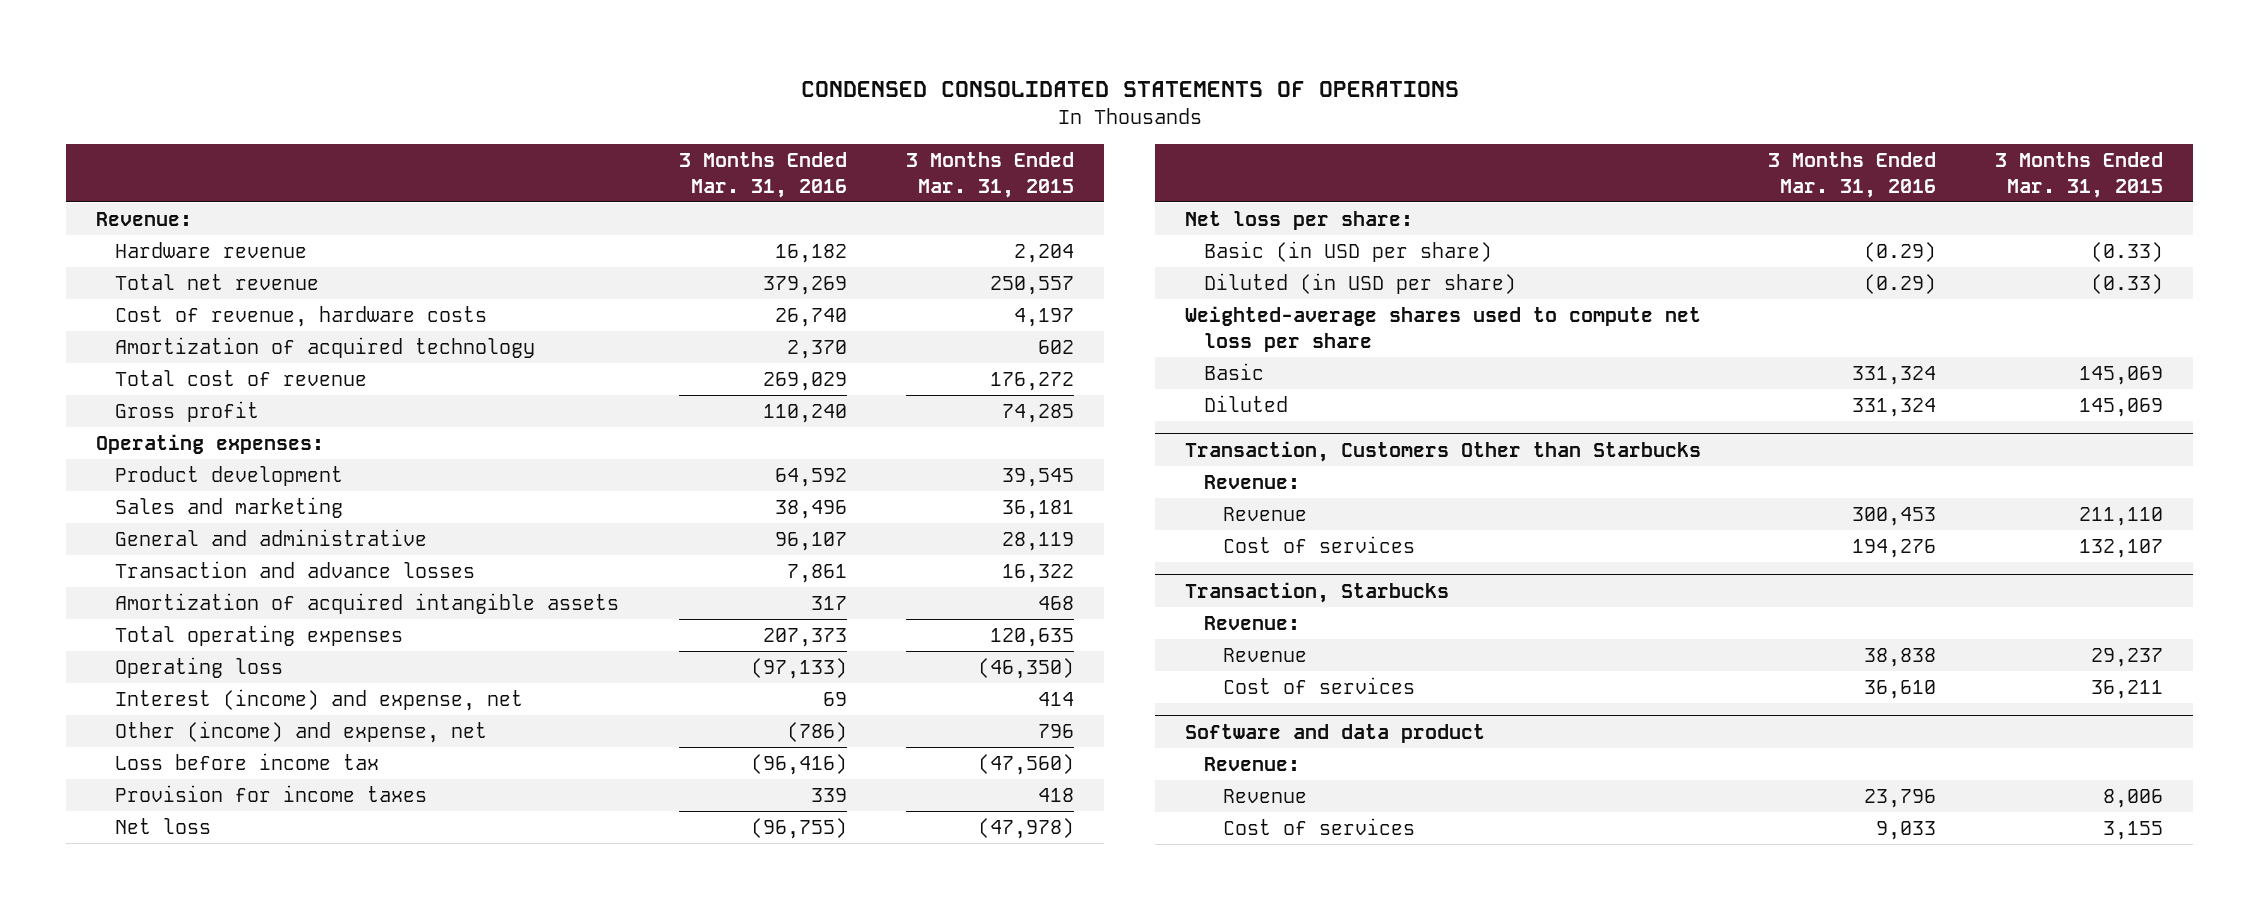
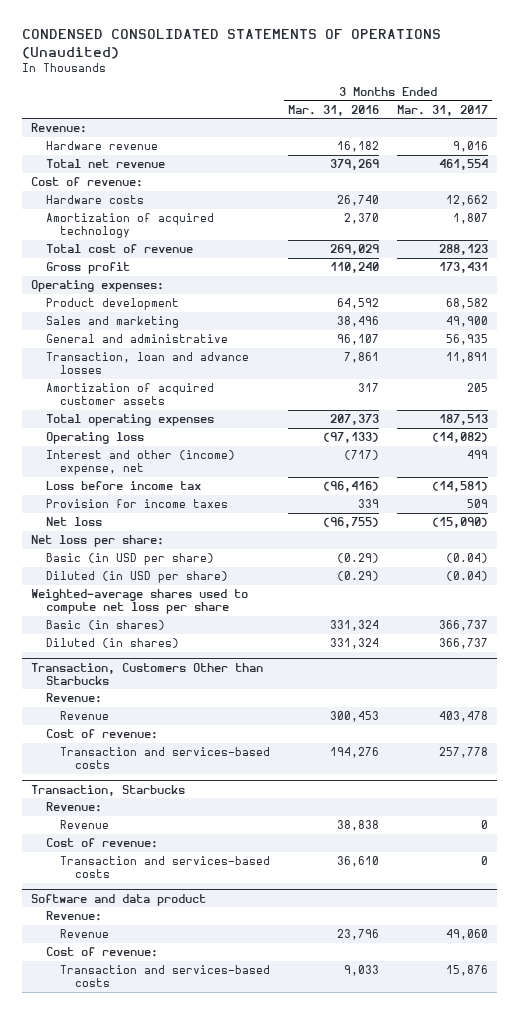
[800,80,1459,97] CONDENSED CONSOLIDATED STATEMENTS OF OPERATIONS -> [22,29,442,59] CONDENSED CONSOLIDATED STATEMENTS OF OPERATIONS (Unaudited)
[906,152,1075,198] 3 Months Ended Mar. 31, 2015 -> none
none -> [396,104,488,116] Mar. 31, 2017
none -> [31,177,144,188] Cost of revenue:
[114,306,487,328] Cost of revenue, hardware costs -> [45,195,144,205] Hardware costs
[114,561,475,579] Transaction and advance losses -> [45,352,249,375] Transaction, loan and advance losses
[114,593,619,615] Amortization of acquired intangible assets -> [45,383,214,406] Amortization of acquired customer assets
[114,721,487,744] Other (income) and expense, net -> none
[114,689,523,712] Interest (income) and expense, net -> [45,450,235,476] Interest and other (income) expense, net
[822,692,847,707] 69 -> [344,450,380,461] (717)
[1203,363,1264,381] Basic -> [45,620,165,631] Basic (in shares)
[1203,395,1288,413] Diluted -> [45,638,179,649] Diluted (in shares)
none -> [45,729,158,740] Cost of revenue:
[1222,536,1415,554] Cost of services -> [60,747,271,770] Transaction and services-based costs
none -> [45,838,158,849] Cost of revenue:
[1222,677,1415,695] Cost of services -> [60,856,271,879] Transaction and services-based costs
none -> [45,947,158,958] Cost of revenue:
[1222,818,1415,836] Cost of services -> [60,965,271,988] Transaction and services-based costs

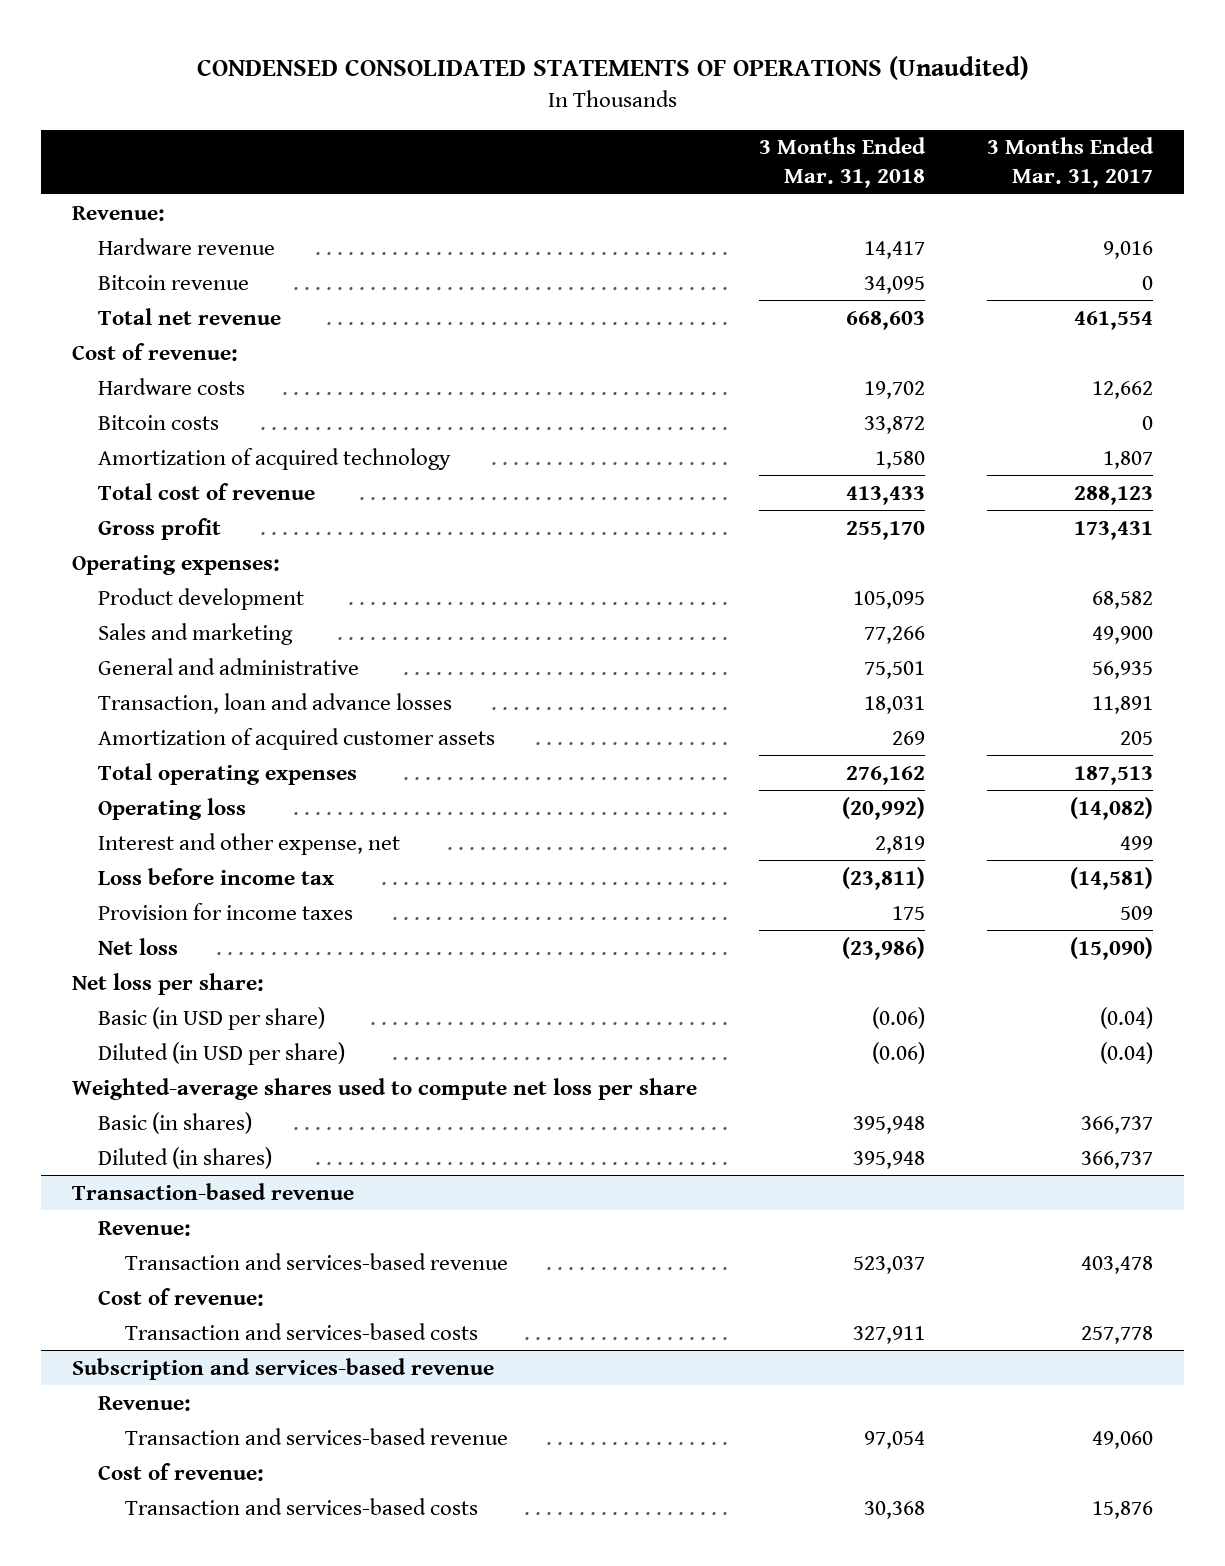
[288,104,380,116] Mar. 31, 2016 -> none
none -> [759,137,927,189] 3 Months Ended Mar. 31, 2018
none -> [98,274,250,290] Bitcoin revenue
none -> [98,414,220,430] Bitcoin costs
[45,450,235,476] Interest and other (income) expense, net -> [98,832,401,855] Interest and other expense, net
[31,662,264,685] Transaction, Customers Other than Starbucks -> none
none -> [72,1182,355,1200] Transaction-based revenue
[60,711,110,721] Revenue -> [124,1252,508,1270] Transaction and services-based revenue
[31,784,186,796] Transaction, Starbucks -> none
[45,802,102,813] Revenue: -> none
[60,820,110,830] Revenue -> none
[45,838,158,849] Cost of revenue: -> none
[60,856,271,879] Transaction and services-based costs -> none
[31,893,207,906] Software and data product -> [72,1357,495,1380] Subscription and services-based revenue
[60,929,110,939] Revenue -> [124,1427,508,1445] Transaction and services-based revenue

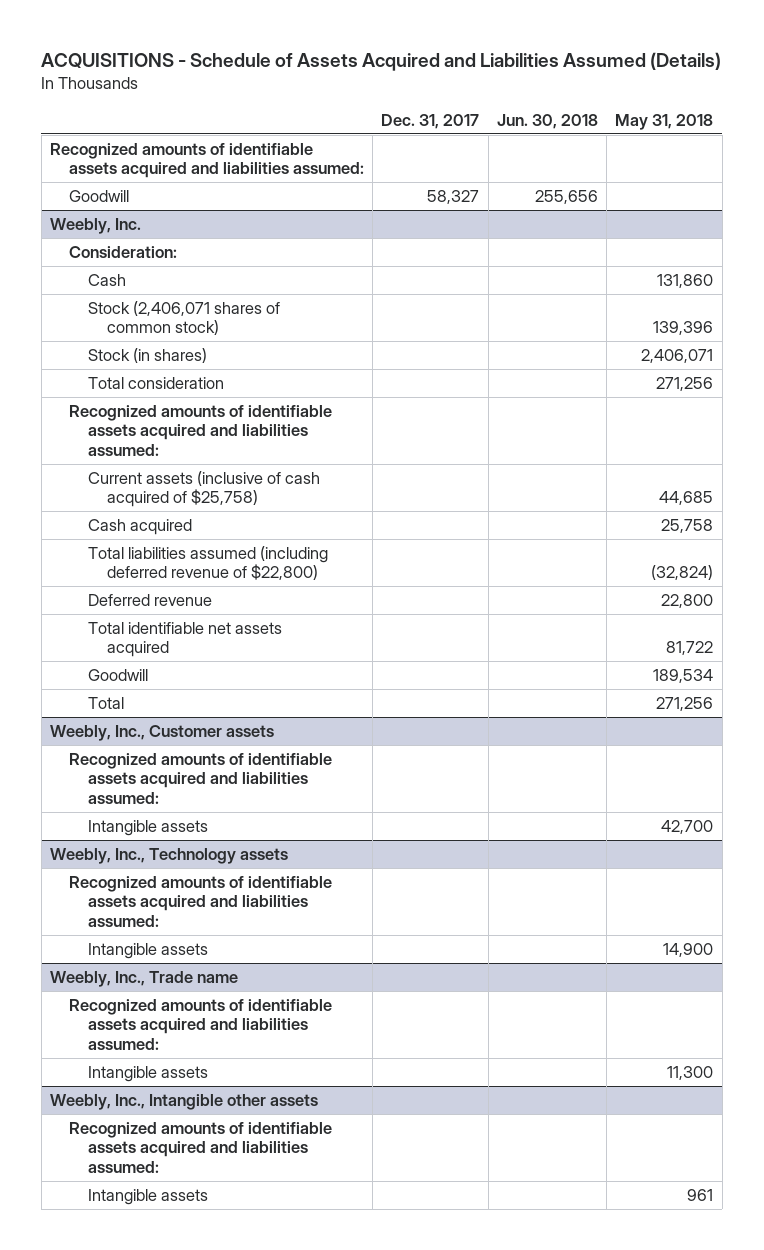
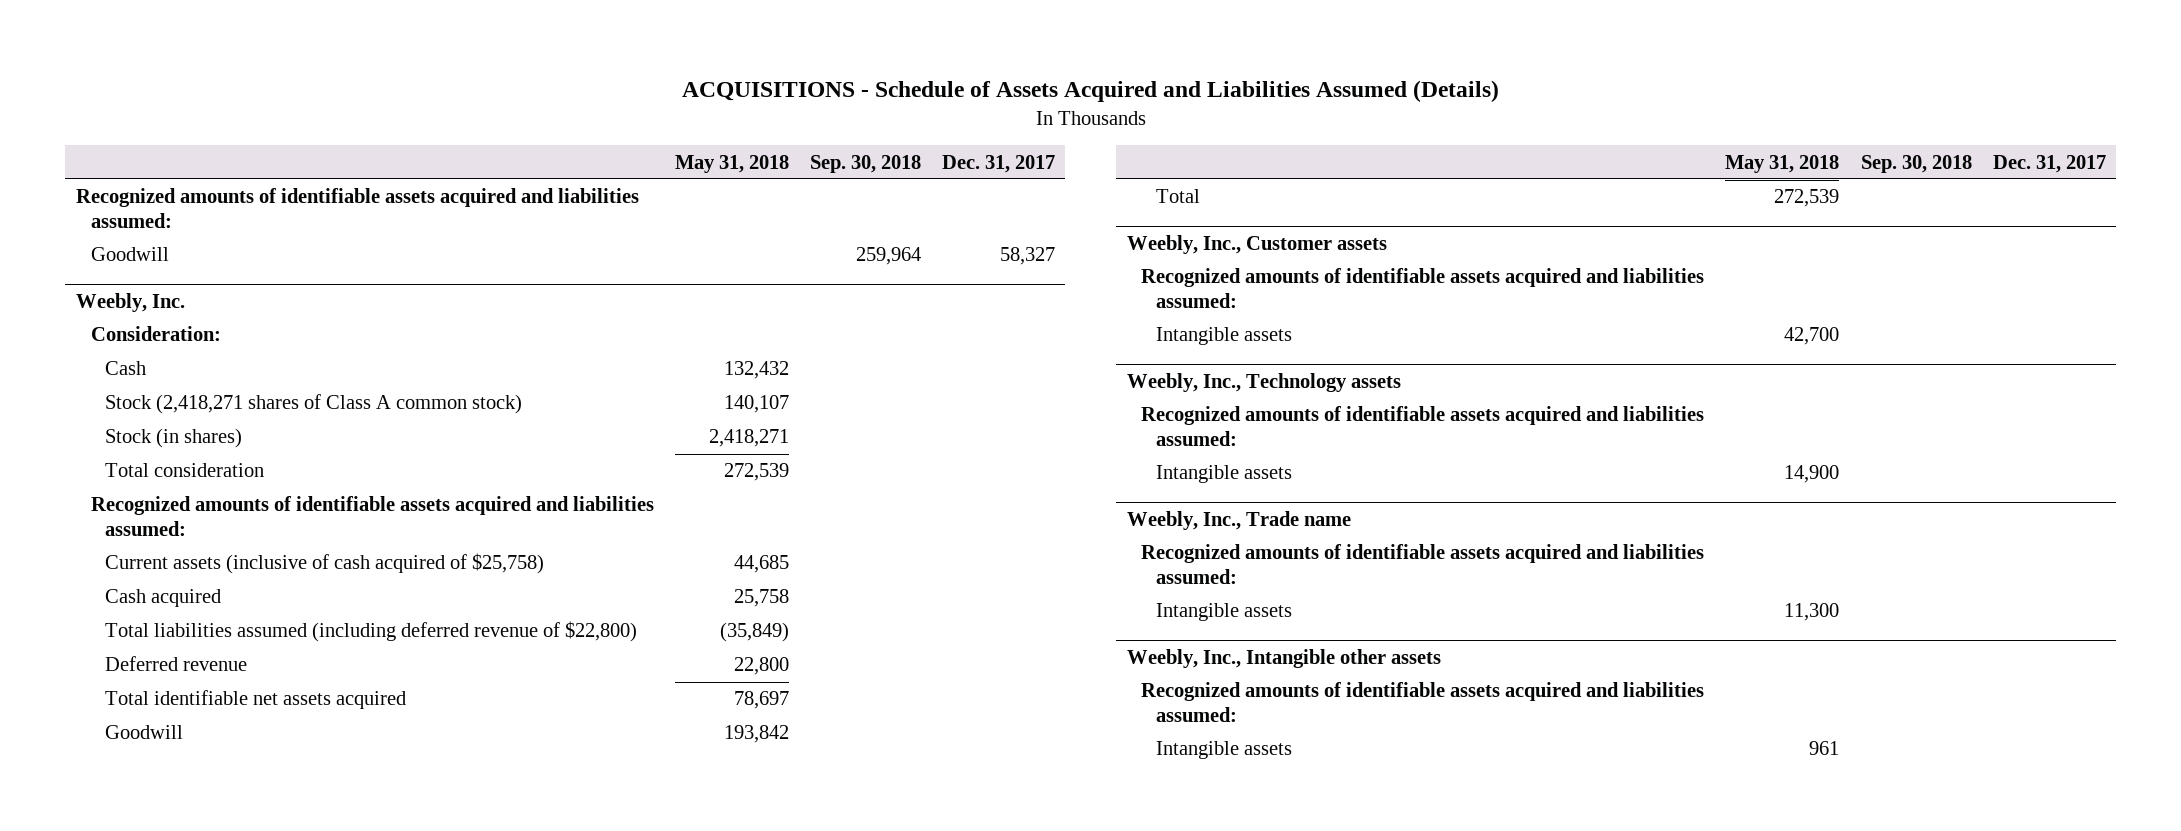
[496,113,598,129] Jun. 30, 2018 -> none
none -> [809,154,921,173] Sep. 30, 2018
[657,273,714,288] 131,860 -> [723,361,789,380] 132,432
[87,300,280,336] Stock (2,406,071 shares of common stock) -> [105,394,523,415] Stock (2,418,271 shares of Class A common stock)
[653,321,714,336] 139,396 -> [723,395,789,414] 140,107
[641,348,714,363] 2,406,071 -> [708,429,789,448] 2,418,271
[656,376,714,391] 271,256 -> [723,463,789,482] 272,539
[651,565,714,581] (32,824) -> [719,622,789,643] (35,849)
[666,641,714,656] 81,722 -> [733,691,789,710] 78,697
[653,668,714,683] 189,534 -> [723,725,789,744] 193,842
[656,696,714,711] 271,256 -> [1774,189,1840,208] 272,539

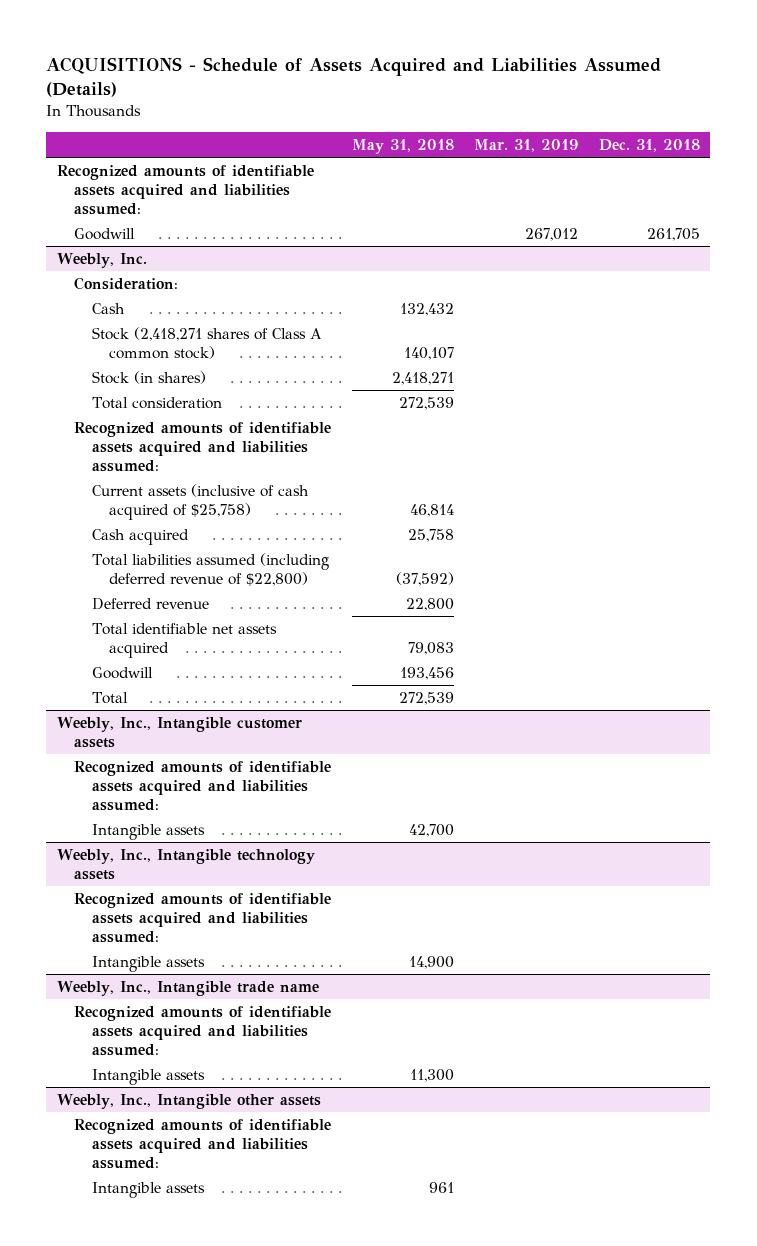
[809,154,921,173] Sep. 30, 2018 -> none
[941,154,1055,173] Dec. 31, 2017 -> none
none -> [474,139,579,153] Mar. 31, 2019
none -> [599,139,701,153] Dec. 31, 2018
[733,555,789,574] 44,685 -> [409,503,454,517] 46,814
[719,622,789,643] (35,849) -> [395,571,454,586] (37,592)
[733,691,789,710] 78,697 -> [407,641,454,655] 79,083
[723,725,789,744] 193,842 -> [399,666,454,680] 193,456
[1126,234,1387,254] Weebly, Inc., Customer assets -> [56,716,302,748] Weebly, Inc., Intangible customer assets
[1126,372,1401,392] Weebly, Inc., Technology assets -> [56,848,315,880] Weebly, Inc., Intangible technology assets
[1126,510,1351,530] Weebly, Inc., Trade name -> [56,980,319,996] Weebly, Inc., Intangible trade name

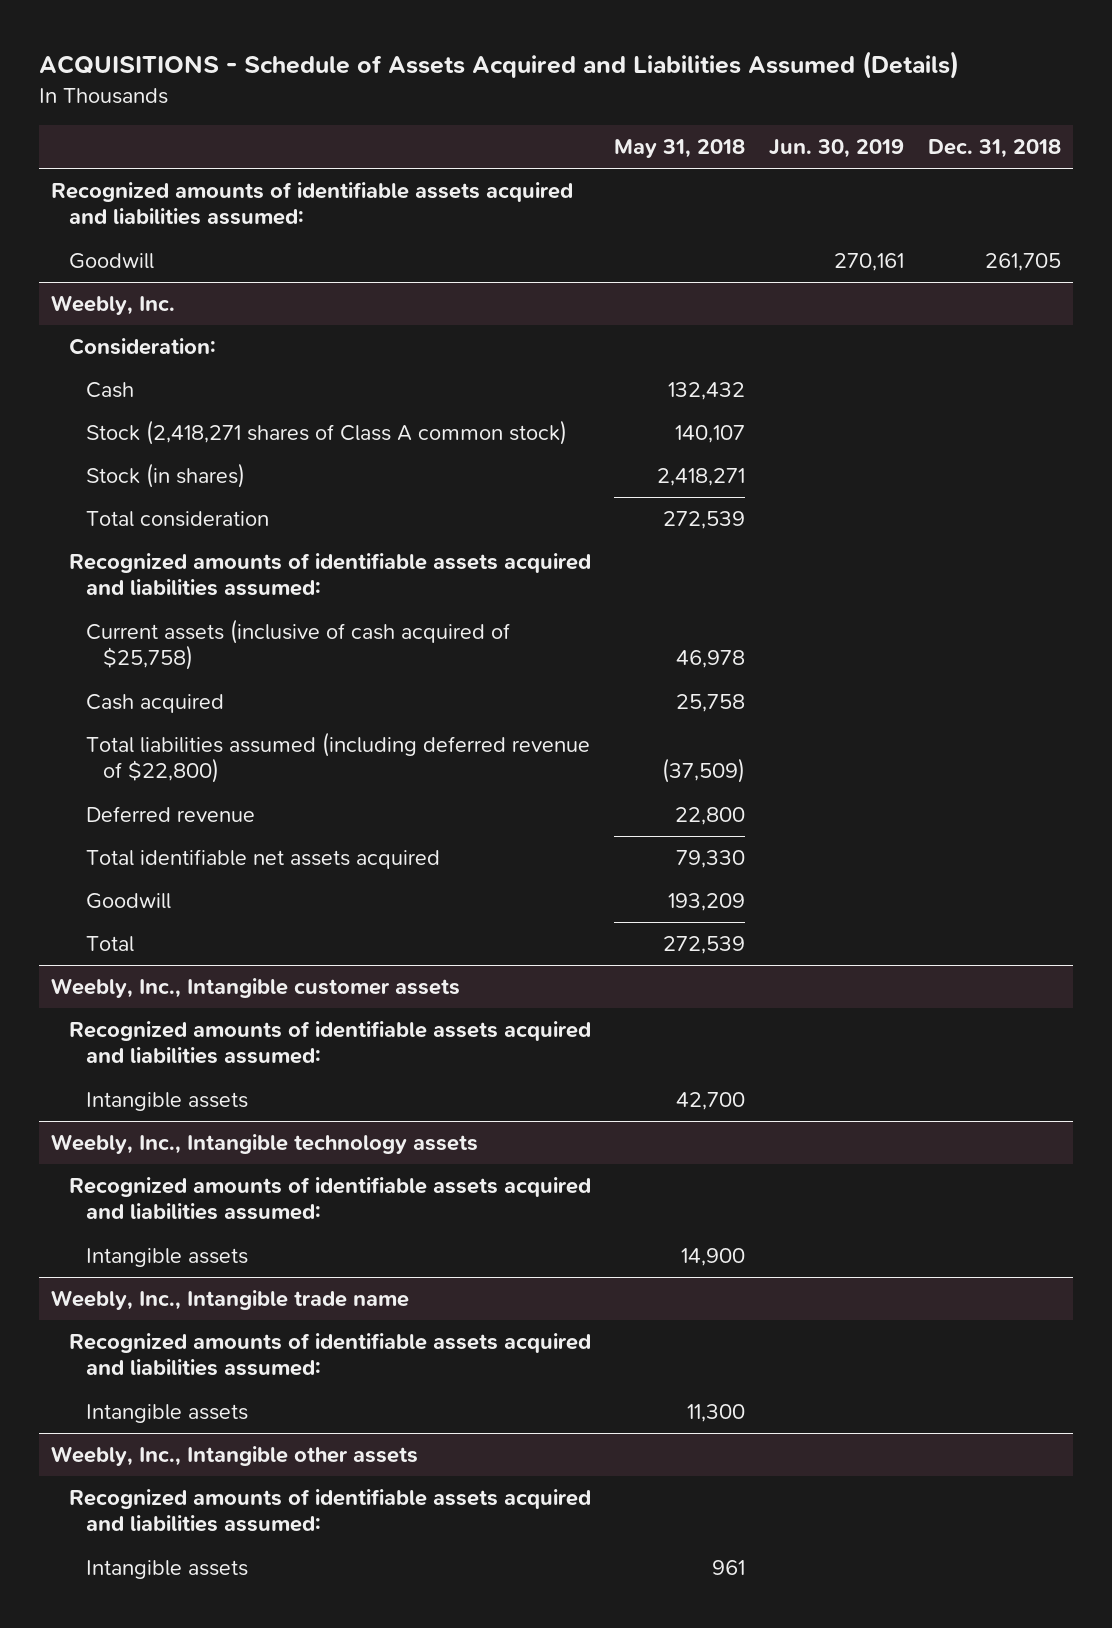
[474,139,579,153] Mar. 31, 2019 -> none
none -> [769,138,905,158] Jun. 30, 2019
[409,503,454,517] 46,814 -> [676,650,746,669] 46,978
[395,571,454,586] (37,592) -> [662,758,746,784] (37,509)
[407,641,454,655] 79,083 -> [676,850,746,869] 79,330
[399,666,454,680] 193,456 -> [668,893,746,912] 193,209

